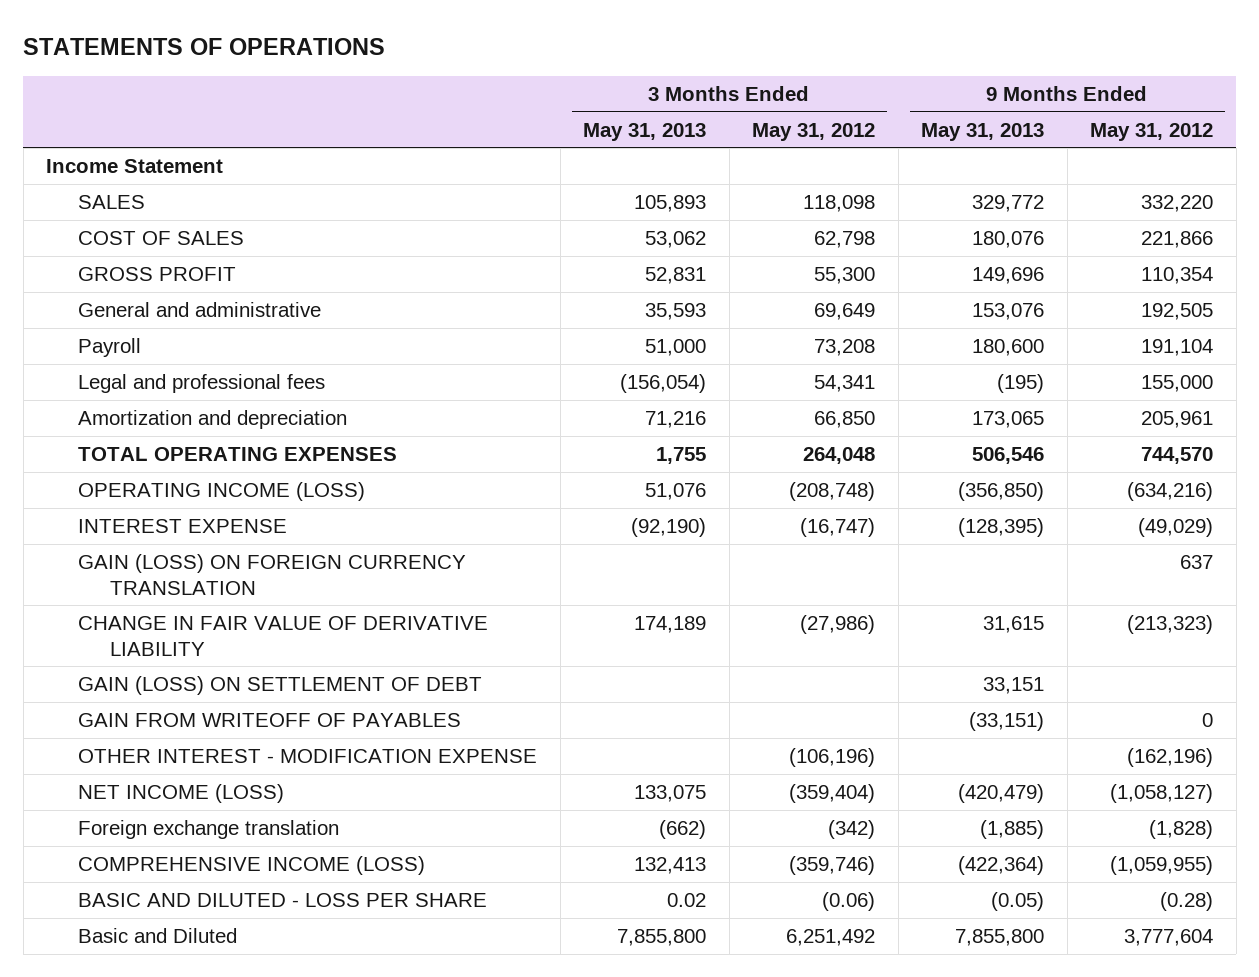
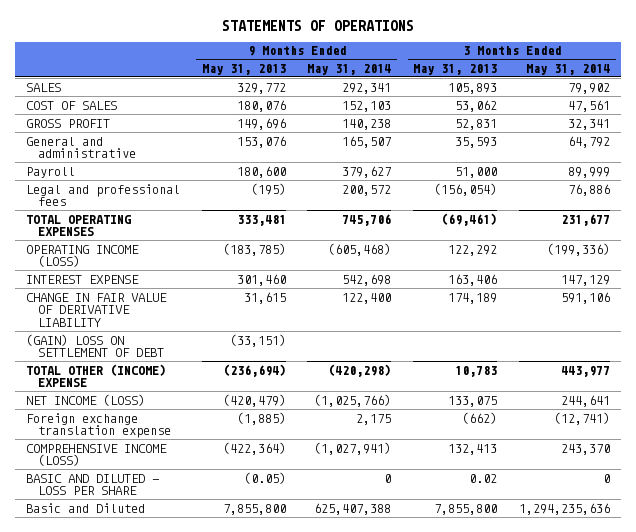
[752,122,876,141] May 31, 2012 -> none
[1090,122,1214,141] May 31, 2012 -> none
none -> [307,63,392,75] May 31, 2014
none -> [526,63,611,75] May 31, 2014
[46,159,224,174] Income Statement -> none
[78,410,348,430] Amortization and depreciation -> none
[78,554,467,595] GAIN (LOSS) ON FOREIGN CURRENCY TRANSLATION -> none
[656,447,707,465] 1,755 -> [441,212,498,226] (69,461)
[972,447,1045,465] 506,546 -> [236,214,286,226] 333,481
[645,483,707,501] 51,076 -> [448,244,498,256] 122,292
[958,482,1045,502] (356,850) -> [222,242,286,256] (183,785)
[631,518,707,538] (92,190) -> [448,273,498,286] 163,406
[958,518,1045,538] (128,395) -> [236,273,286,286] 301,460
[78,676,483,696] GAIN (LOSS) ON SETTLEMENT OF DEBT -> none
[78,749,538,764] OTHER INTEREST - MODIFICATION EXPENSE -> none
[78,713,462,728] GAIN FROM WRITEOFF OF PAYABLES -> [25,333,165,358] (GAIN) LOSS ON SETTLEMENT OF DEBT
none -> [25,363,166,388] TOTAL OTHER (INCOME) EXPENSE
[78,820,340,840] Foreign exchange translation -> [25,412,172,439] Foreign exchange translation expense

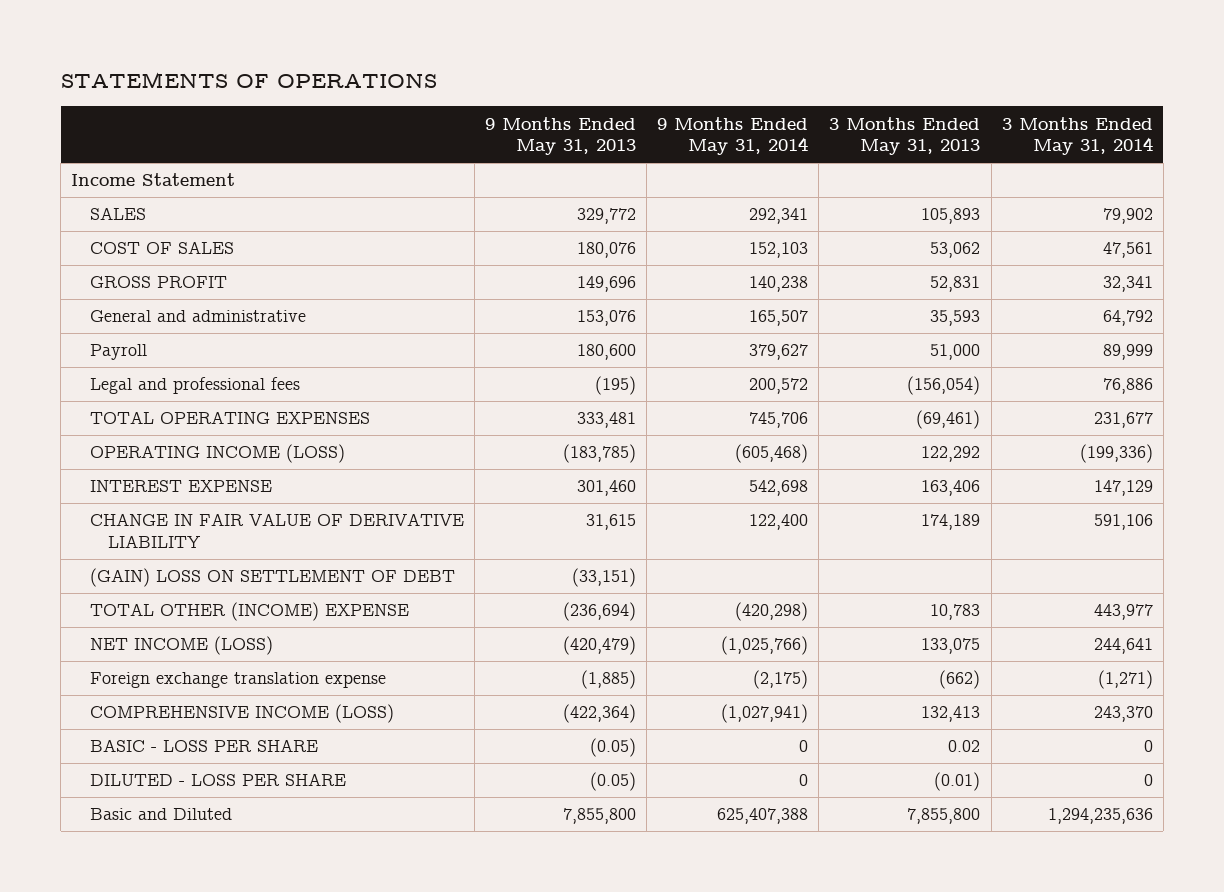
none -> [71,173,236,187] Income Statement
[356,413,392,425] 2,175 -> [753,670,809,690] (2,175)
[554,411,611,425] (12,741) -> [1097,670,1153,690] (1,271)
[25,473,159,496] BASIC AND DILUTED - LOSS PER SHARE -> [89,739,318,753] BASIC - LOSS PER SHARE
none -> [89,773,346,787] DILUTED - LOSS PER SHARE

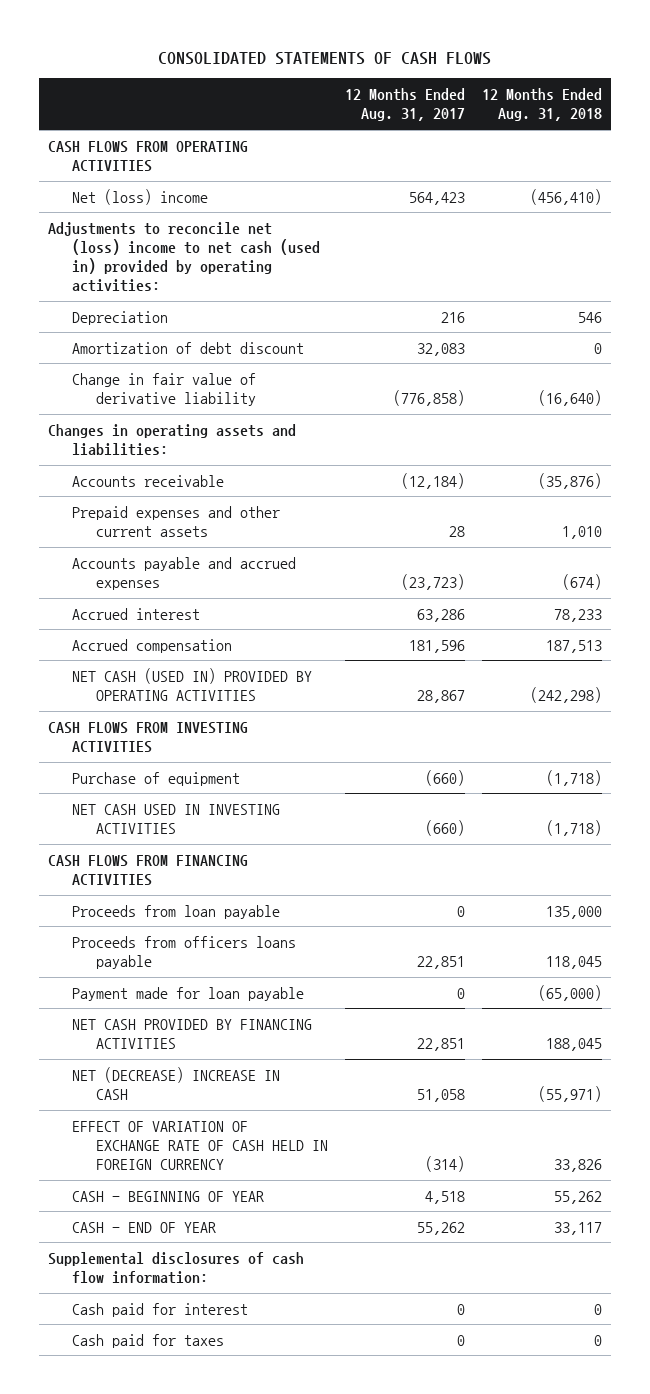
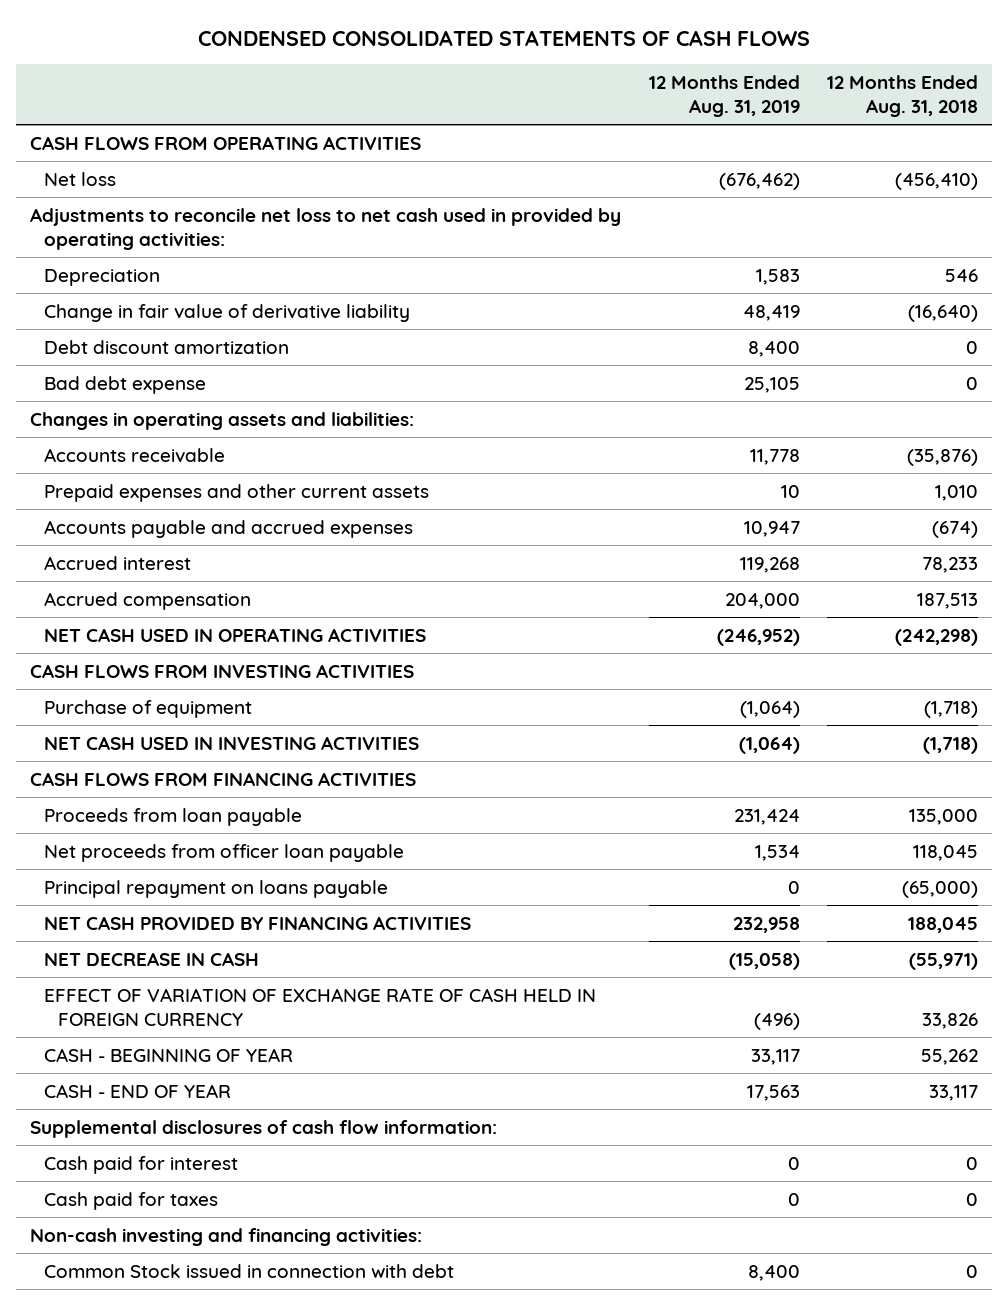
[157,51,491,65] CONSOLIDATED STATEMENTS OF CASH FLOWS -> [198,29,811,46] CONDENSED CONSOLIDATED STATEMENTS OF CASH FLOWS
[344,88,465,122] 12 Months Ended Aug. 31, 2017 -> none
none -> [648,75,800,117] 12 Months Ended Aug. 31, 2019
[71,188,208,205] Net (loss) income -> [44,171,117,186] Net loss
[47,221,320,293] Adjustments to reconcile net (loss) income to net cash (used in) provided by operating activities: -> [30,207,622,250] Adjustments to reconcile net loss to net cash used in provided by operating activities:
[71,341,304,354] Amortization of debt discount -> none
none -> [44,339,290,354] Debt discount amortization
none -> [44,375,207,394] Bad debt expense
[71,667,312,701] NET CASH (USED IN) PROVIDED BY OPERATING ACTIVITIES -> [44,627,427,642] NET CASH USED IN OPERATING ACTIVITIES
[71,986,304,1001] Payment made for loan payable -> none
[71,935,296,969] Proceeds from officers loans payable -> [44,843,405,862] Net proceeds from officer loan payable
none -> [44,879,389,898] Principal repayment on loans payable
[71,1066,280,1100] NET (DECREASE) INCREASE IN CASH -> [44,951,260,966] NET DECREASE IN CASH
none -> [30,1227,423,1246] Non-cash investing and financing activities:
none -> [44,1263,455,1278] Common Stock issued in connection with debt

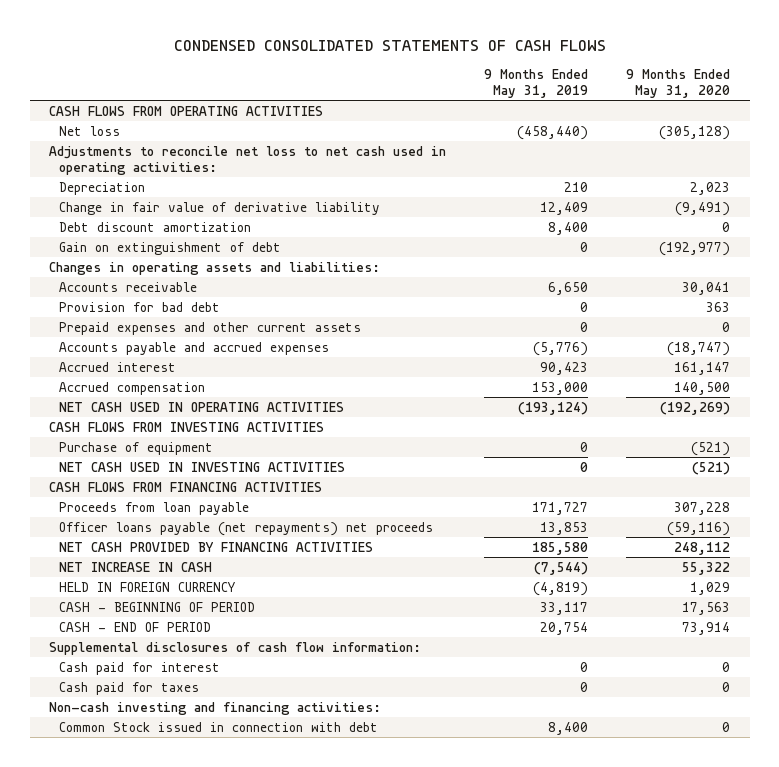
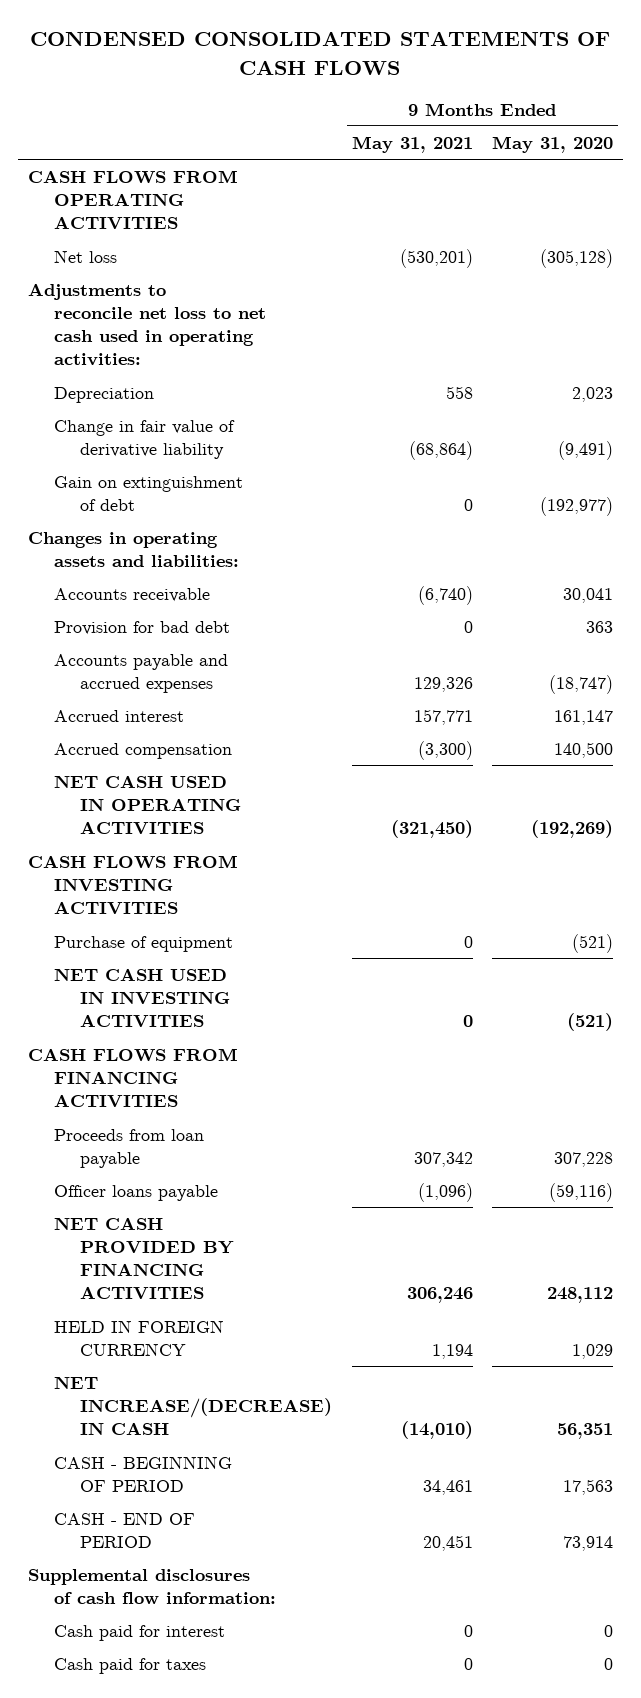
[484,69,589,99] 9 Months Ended May 31, 2019 -> none
none -> [351,135,473,153] May 31, 2021
[59,221,252,232] Debt discount amortization -> none
[59,321,362,335] Prepaid expenses and other current assets -> none
[59,521,434,536] Officer loans payable (net repayments) net proceeds -> [54,1184,219,1201] Officer loans payable
[59,561,213,572] NET INCREASE IN CASH -> none
none -> [54,1375,333,1436] NET INCREASE/(DECREASE) IN CASH
[48,701,381,715] Non-cash investing and financing activities: -> none
[59,721,379,732] Common Stock issued in connection with debt -> none

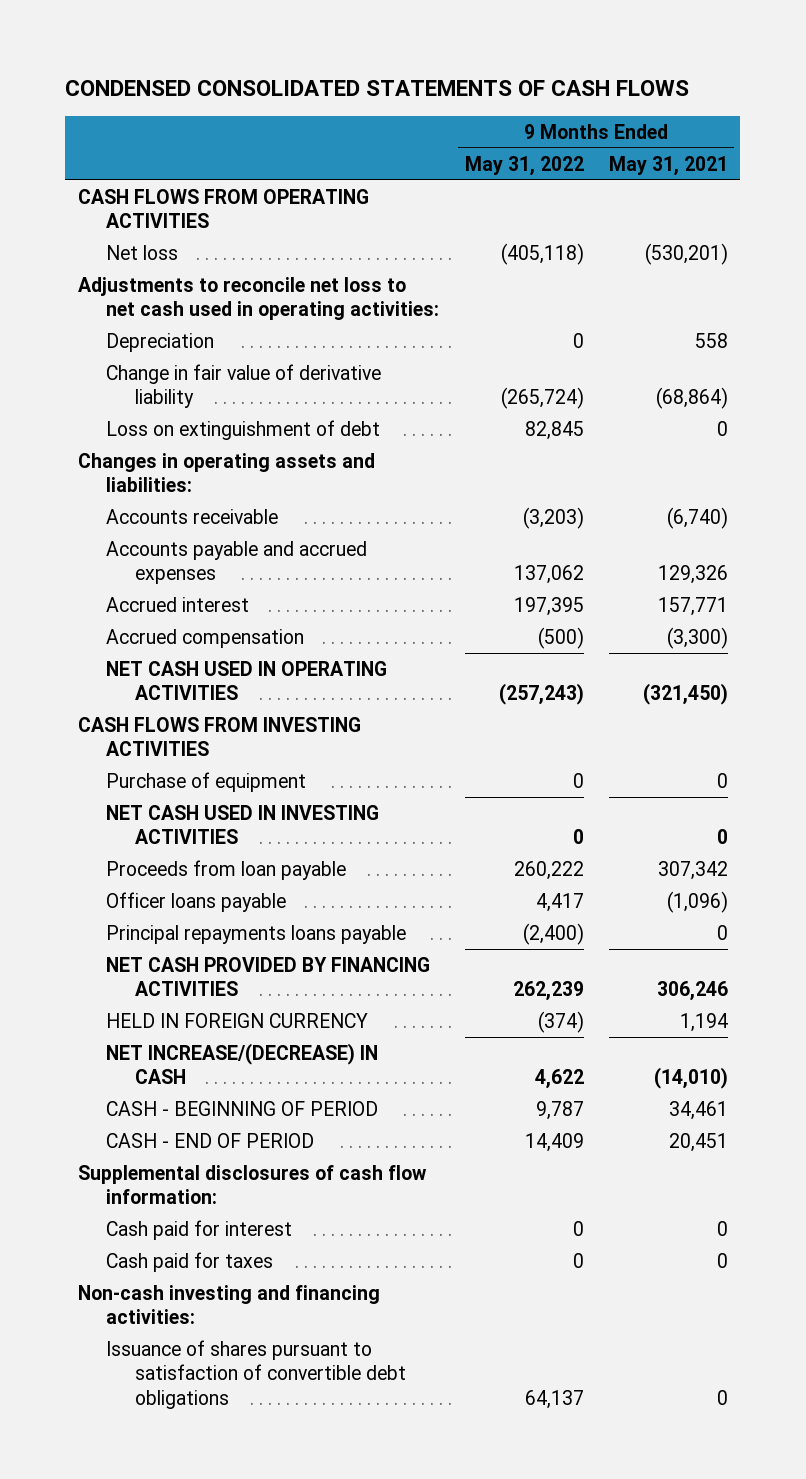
[491,135,613,153] May 31, 2020 -> none
none -> [464,155,584,176] May 31, 2022
[54,475,244,512] Gain on extinguishment of debt -> [106,420,381,441] Loss on extinguishment of debt
[54,620,231,635] Provision for bad debt -> none
[28,1047,239,1108] CASH FLOWS FROM FINANCING ACTIVITIES -> none
none -> [106,925,407,945] Principal repayments loans payable
none -> [77,1285,380,1325] Non-cash investing and financing activities:
none -> [106,1340,406,1409] Issuance of shares pursuant to satisfaction of convertible debt obligations

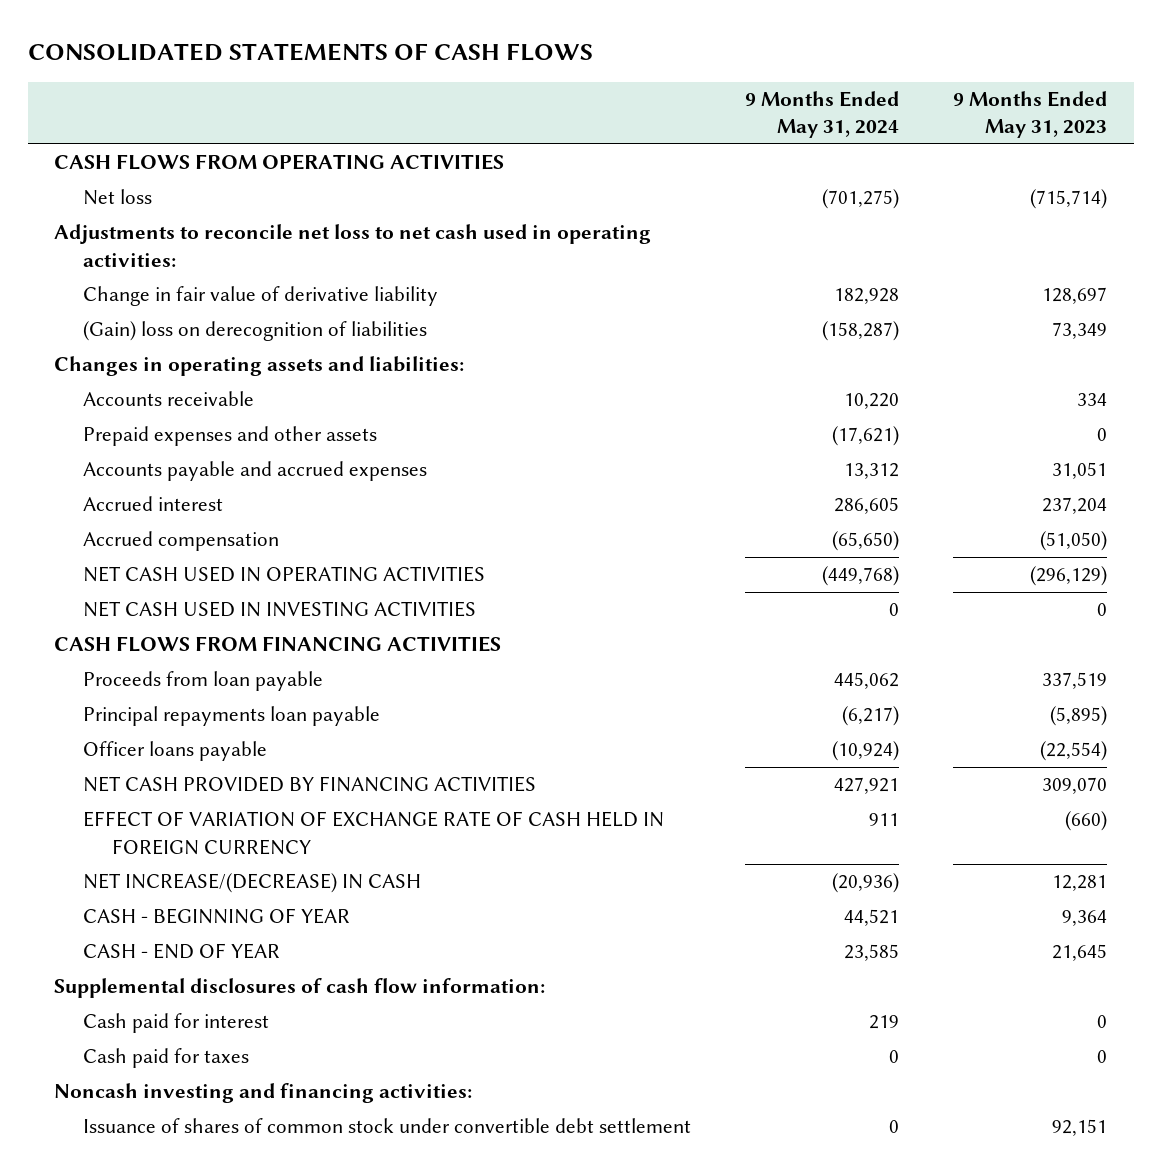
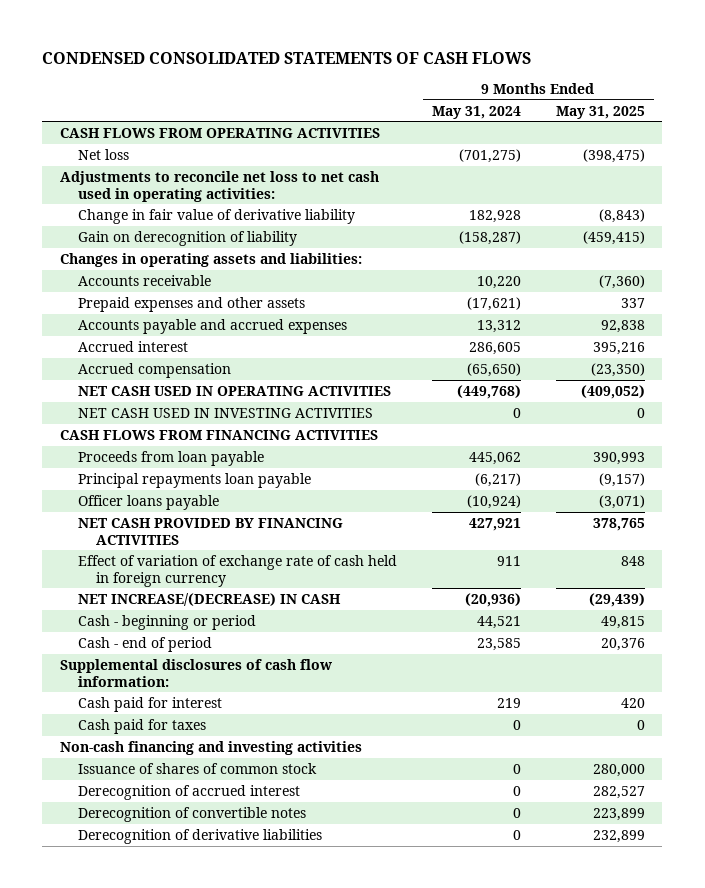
[27,43,593,62] CONSOLIDATED STATEMENTS OF CASH FLOWS -> [42,52,532,65] CONDENSED CONSOLIDATED STATEMENTS OF CASH FLOWS
[953,91,1108,139] 9 Months Ended May 31, 2023 -> none
none -> [555,105,645,119] May 31, 2025
[83,321,428,342] (Gain) loss on derecognition of liabilities -> [77,230,297,246] Gain on derecognition of liability
[83,811,665,855] EFFECT OF VARIATION OF EXCHANGE RATE OF CASH HELD IN FOREIGN CURRENCY -> [77,554,397,587] Effect of variation of exchange rate of cash held in foreign currency
[83,908,351,925] CASH - BEGINNING OF YEAR -> [77,614,256,630] Cash - beginning or period
[83,943,281,960] CASH - END OF YEAR -> [77,636,212,652] Cash - end of period
[54,1083,473,1104] Noncash investing and financing activities: -> [59,740,362,755] Non-cash financing and investing activities
[83,1118,692,1134] Issuance of shares of common stock under convertible debt settlement -> [77,762,317,774] Issuance of shares of common stock
none -> [77,784,300,800] Derecognition of accrued interest
none -> [77,806,306,822] Derecognition of convertible notes
none -> [77,828,322,844] Derecognition of derivative liabilities

